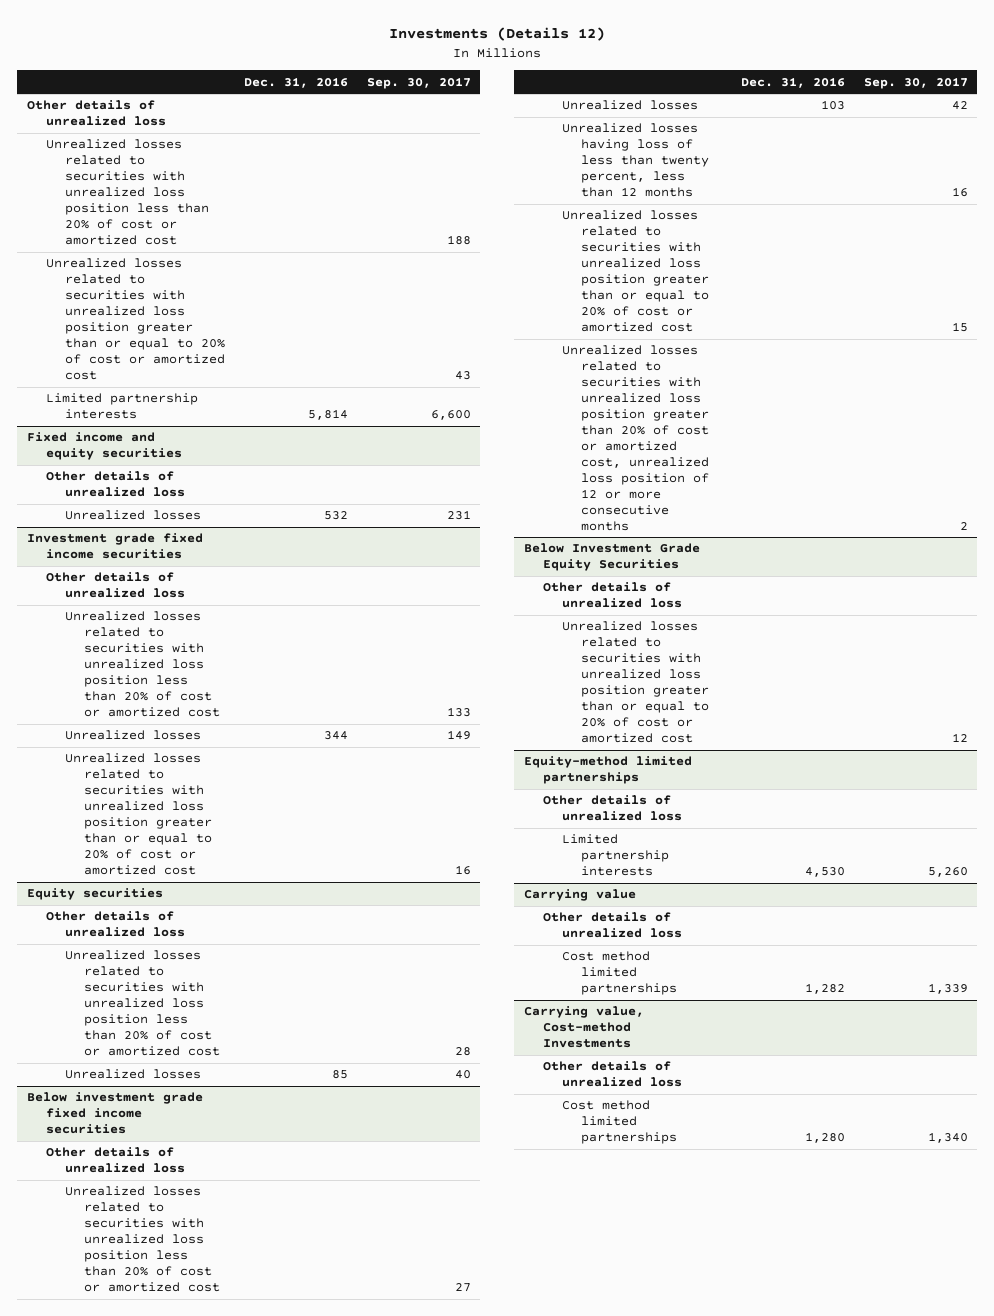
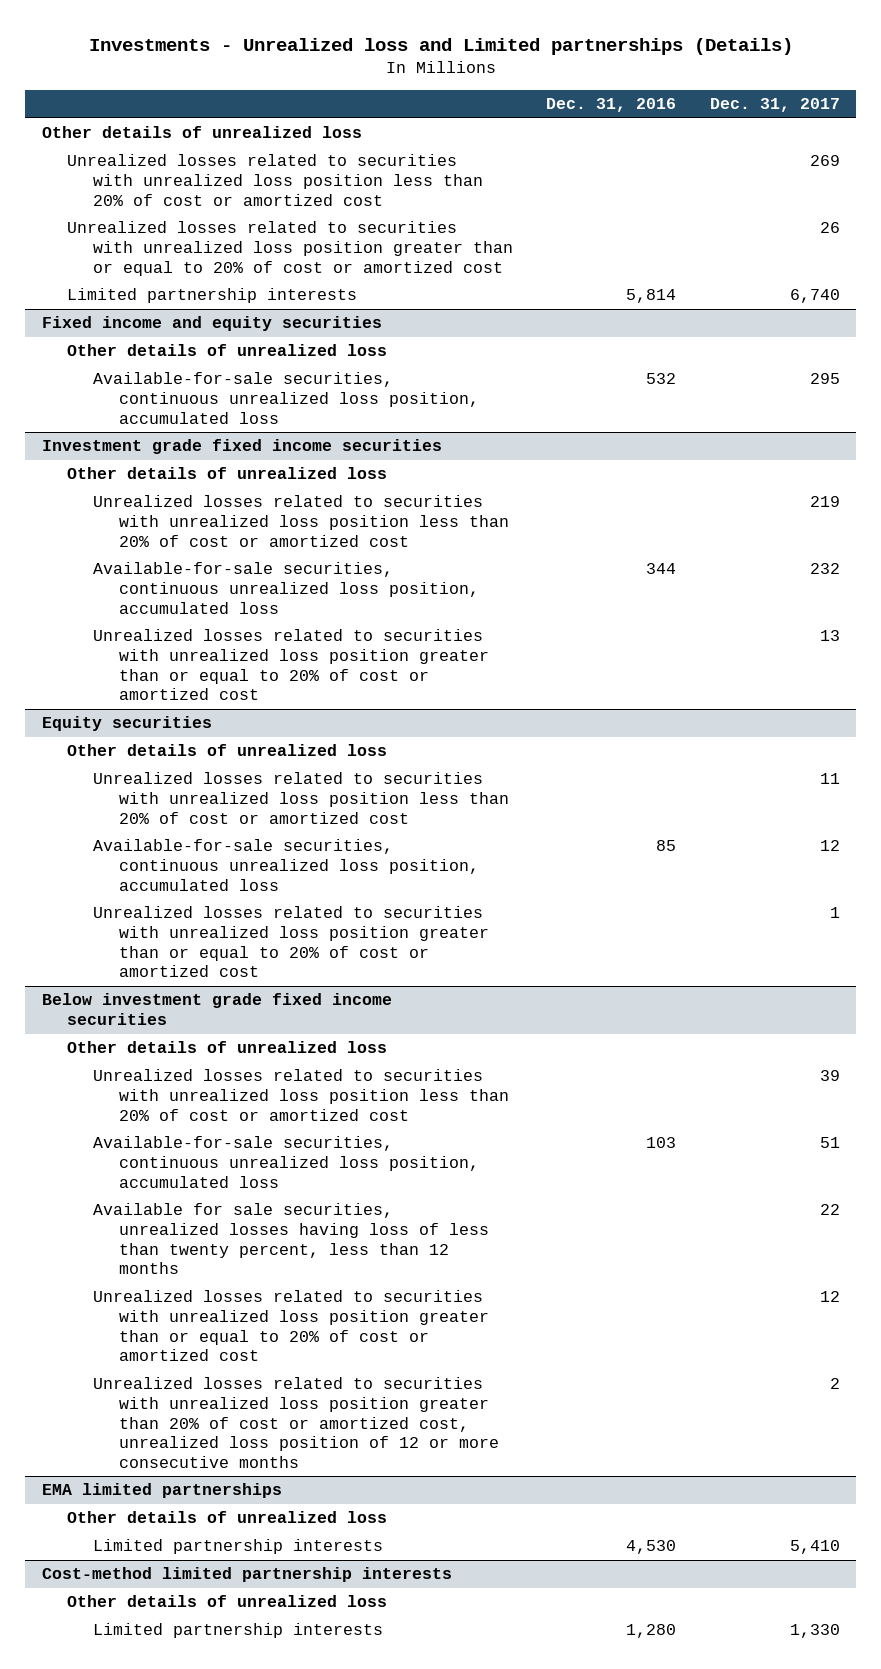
[389,27,606,42] Investments (Details 12) -> [88,37,793,55] Investments - Unrealized loss and Limited partnerships (Details)
[366,76,471,89] Sep. 30, 2017 -> none
none -> [709,98,840,113] Dec. 31, 2017
[64,510,201,521] Unrealized losses -> [93,372,480,424] Available-for-sale securities, continuous unrealized loss position, accumulated loss
[64,730,201,741] Unrealized losses -> [93,562,480,614] Available-for-sale securities, continuous unrealized loss position, accumulated loss
[64,1069,201,1080] Unrealized losses -> [93,839,480,891] Available-for-sale securities, continuous unrealized loss position, accumulated loss
none -> [93,906,490,978] Unrealized losses related to securities with unrealized loss position greater than or equal to 20% of cost or amortized cost
[561,100,698,111] Unrealized losses -> [93,1136,480,1188] Available-for-sale securities, continuous unrealized loss position, accumulated loss
[561,123,709,198] Unrealized losses having loss of less than twenty percent, less than 12 months -> [93,1203,490,1275] Available for sale securities, unrealized losses having loss of less than twenty percent, less than 12 months
[523,543,700,572] Below Investment Grade Equity Securities -> none
[542,582,682,609] Other details of unrealized loss -> none
[561,621,709,744] Unrealized losses related to securities with unrealized loss position greater than or equal to 20% of cost or amortized cost -> none
[523,756,692,785] Equity-method limited partnerships -> [41,1483,282,1499] EMA limited partnerships
[523,889,636,902] Carrying value -> none
[542,912,682,939] Other details of unrealized loss -> none
[561,951,677,996] Cost method limited partnerships -> none
[523,1006,644,1049] Carrying value, Cost-method Investments -> none
[542,1061,682,1088] Other details of unrealized loss -> none
[561,1100,677,1145] Cost method limited partnerships -> none
none -> [41,1567,452,1583] Cost-method limited partnership interests
none -> [67,1595,388,1608] Other details of unrealized loss
none -> [93,1623,384,1639] Limited partnership interests

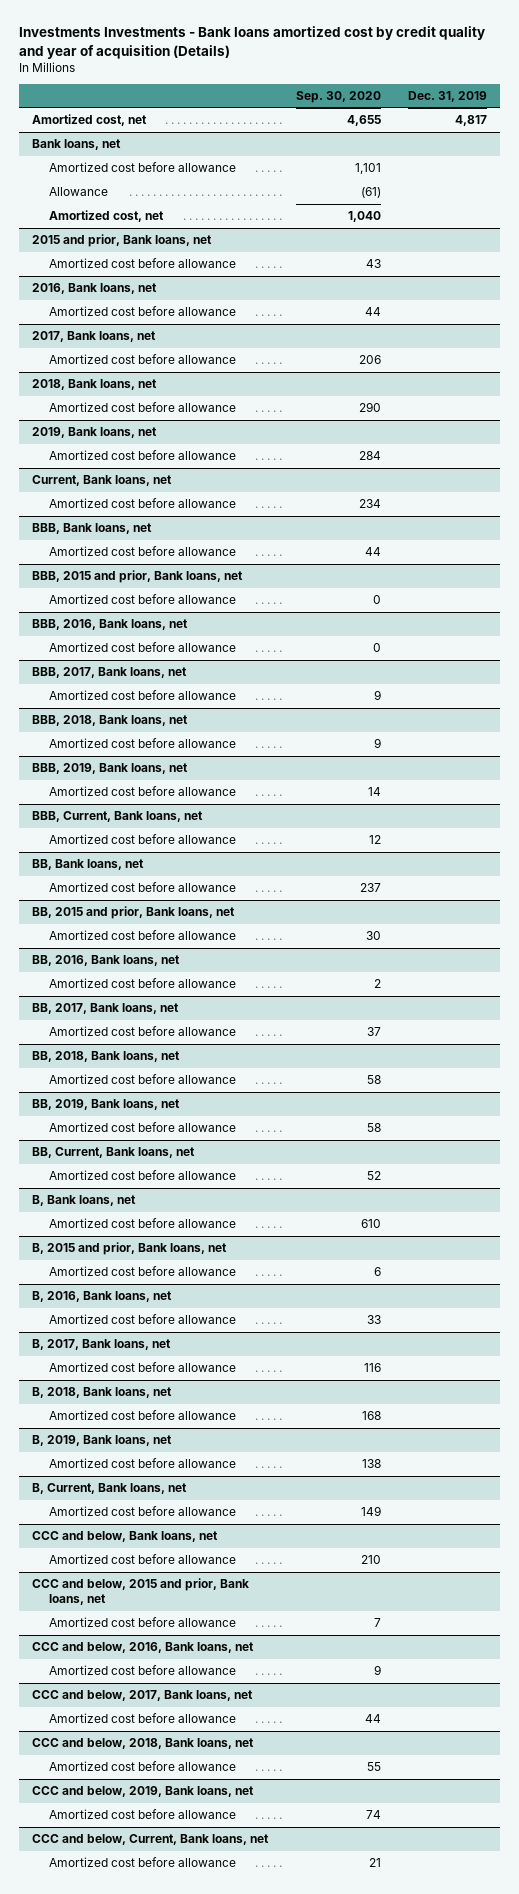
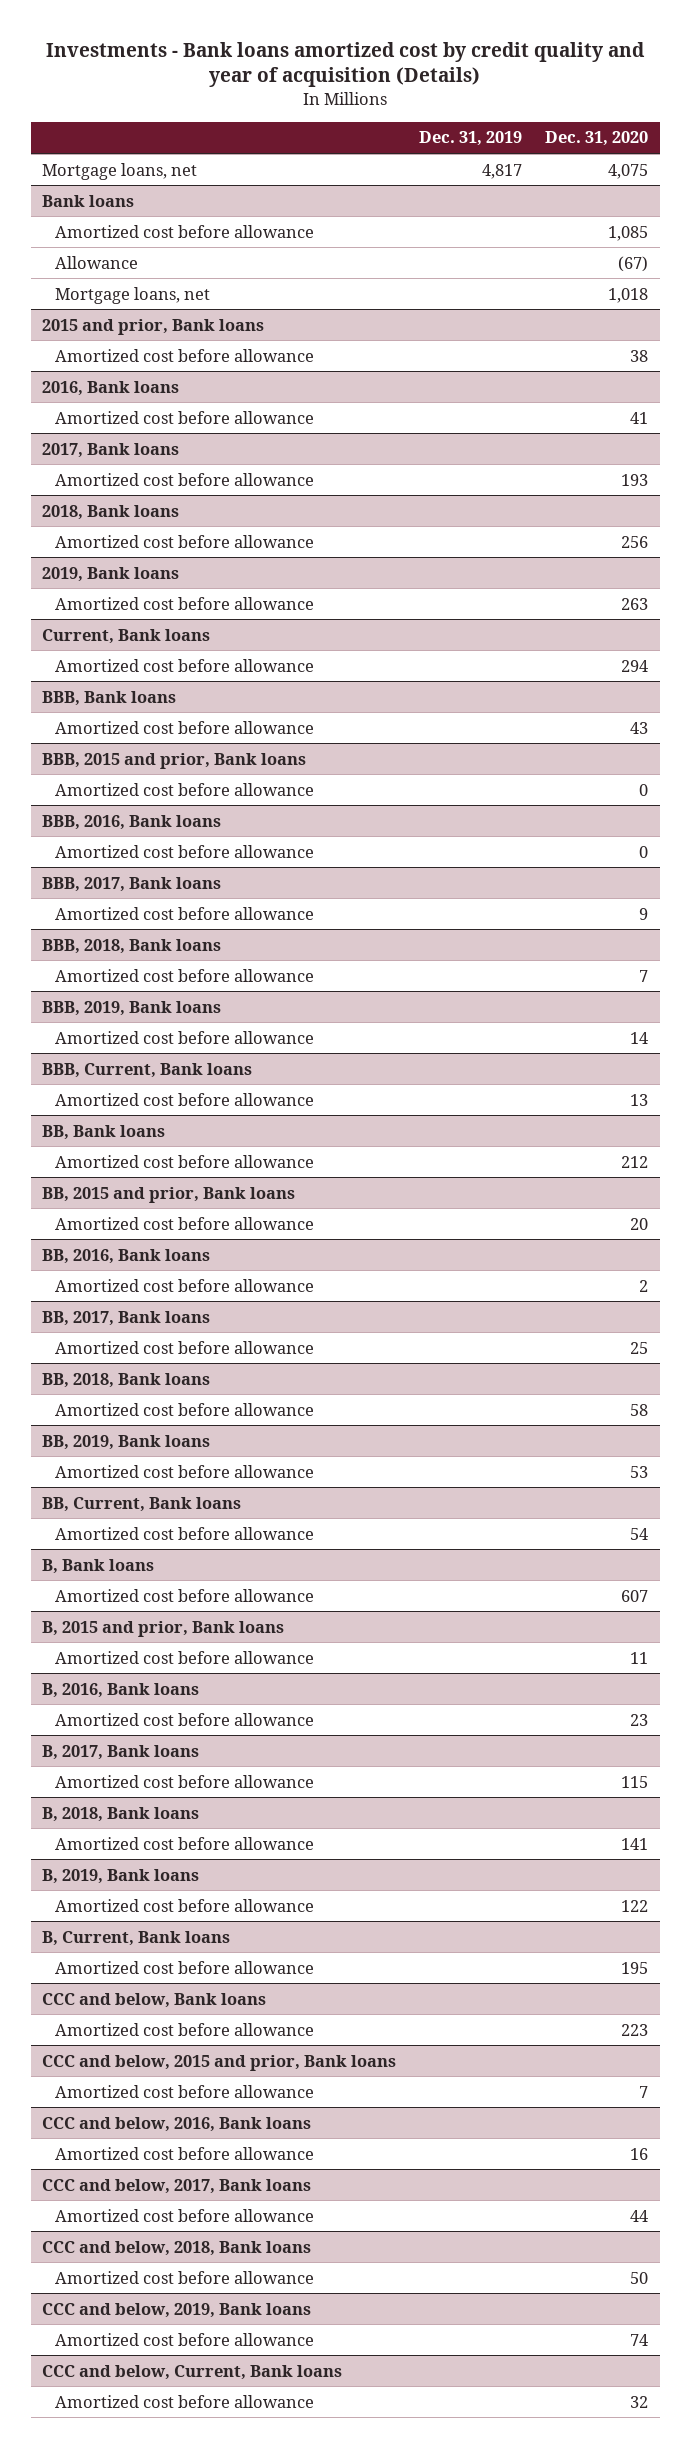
[18,26,485,59] Investments Investments - Bank loans amortized cost by credit quality and year of acquisition (Details) -> [46,41,646,88] Investments - Bank loans amortized cost by credit quality and year of acquisition (Details)
[295,90,381,103] Sep. 30, 2020 -> none
none -> [545,131,649,147] Dec. 31, 2020
[32,114,148,127] Amortized cost, net -> [42,162,198,180] Mortgage loans, net
[32,139,122,151] Bank loans, net -> [42,194,135,207] Bank loans
[48,210,164,223] Amortized cost, net -> [54,286,210,304] Mortgage loans, net
[32,234,213,248] 2015 and prior, Bank loans, net -> [42,318,265,335] 2015 and prior, Bank loans
[32,283,158,295] 2016, Bank loans, net -> [42,380,180,396] 2016, Bank loans
[32,331,157,343] 2017, Bank loans, net -> [42,442,180,458] 2017, Bank loans
[32,379,158,391] 2018, Bank loans, net -> [42,504,180,520] 2018, Bank loans
[32,427,158,439] 2019, Bank loans, net -> [42,566,180,582] 2019, Bank loans
[32,475,173,487] Current, Bank loans, net -> [42,628,211,644] Current, Bank loans
[32,523,153,535] BBB, Bank loans, net -> [42,690,177,706] BBB, Bank loans
[32,570,244,584] BBB, 2015 and prior, Bank loans, net -> [42,752,307,769] BBB, 2015 and prior, Bank loans
[32,619,189,631] BBB, 2016, Bank loans, net -> [42,814,222,830] BBB, 2016, Bank loans
[32,667,188,679] BBB, 2017, Bank loans, net -> [42,876,222,892] BBB, 2017, Bank loans
[32,715,189,727] BBB, 2018, Bank loans, net -> [42,938,222,954] BBB, 2018, Bank loans
[32,763,189,775] BBB, 2019, Bank loans, net -> [42,1000,222,1016] BBB, 2019, Bank loans
[32,811,204,823] BBB, Current, Bank loans, net -> [42,1062,253,1078] BBB, Current, Bank loans
[32,859,145,871] BB, Bank loans, net -> [42,1124,166,1140] BB, Bank loans
[32,906,236,920] BB, 2015 and prior, Bank loans, net -> [42,1186,296,1203] BB, 2015 and prior, Bank loans
[32,955,181,967] BB, 2016, Bank loans, net -> [42,1248,211,1264] BB, 2016, Bank loans
[32,1003,180,1015] BB, 2017, Bank loans, net -> [42,1310,211,1326] BB, 2017, Bank loans
[32,1051,181,1063] BB, 2018, Bank loans, net -> [42,1372,211,1388] BB, 2018, Bank loans
[32,1099,181,1111] BB, 2019, Bank loans, net -> [42,1434,211,1450] BB, 2019, Bank loans
[32,1147,196,1159] BB, Current, Bank loans, net -> [42,1496,242,1512] BB, Current, Bank loans
[32,1195,137,1207] B, Bank loans, net -> [42,1558,155,1574] B, Bank loans
[32,1242,228,1256] B, 2015 and prior, Bank loans, net -> [42,1620,285,1637] B, 2015 and prior, Bank loans
[32,1291,173,1303] B, 2016, Bank loans, net -> [42,1682,200,1698] B, 2016, Bank loans
[32,1339,172,1351] B, 2017, Bank loans, net -> [42,1744,200,1760] B, 2017, Bank loans
[32,1387,173,1399] B, 2018, Bank loans, net -> [42,1806,200,1822] B, 2018, Bank loans
[32,1435,173,1447] B, 2019, Bank loans, net -> [42,1868,200,1884] B, 2019, Bank loans
[32,1483,188,1495] B, Current, Bank loans, net -> [42,1930,231,1946] B, Current, Bank loans
[32,1531,219,1543] CCC and below, Bank loans, net -> [42,1992,267,2008] CCC and below, Bank loans
[32,1578,250,1606] CCC and below, 2015 and prior, Bank loans, net -> [42,2054,397,2071] CCC and below, 2015 and prior, Bank loans
[32,1642,255,1654] CCC and below, 2016, Bank loans, net -> [42,2116,312,2132] CCC and below, 2016, Bank loans
[32,1690,254,1702] CCC and below, 2017, Bank loans, net -> [42,2178,312,2194] CCC and below, 2017, Bank loans
[32,1738,255,1750] CCC and below, 2018, Bank loans, net -> [42,2240,312,2256] CCC and below, 2018, Bank loans
[32,1786,255,1798] CCC and below, 2019, Bank loans, net -> [42,2302,312,2318] CCC and below, 2019, Bank loans
[32,1834,270,1846] CCC and below, Current, Bank loans, net -> [42,2364,343,2380] CCC and below, Current, Bank loans

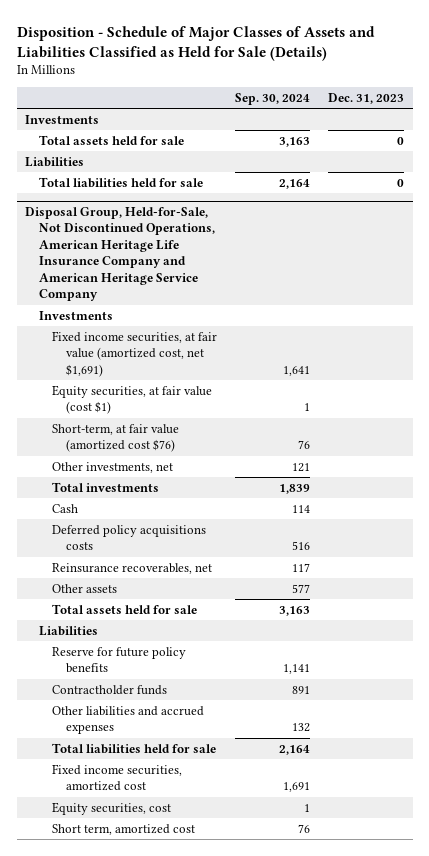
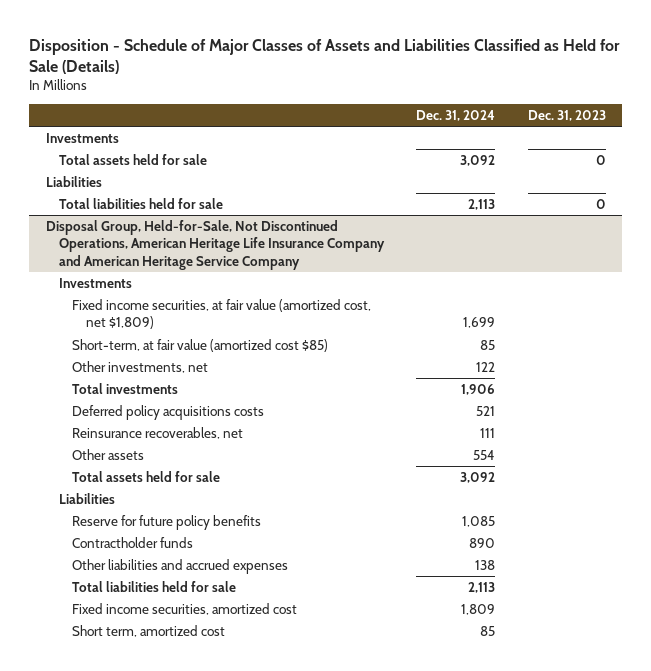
[235,92,311,105] Sep. 30, 2024 -> none
none -> [416,109,496,121] Dec. 31, 2024
[52,384,213,415] Equity securities, at fair value (cost $1) -> none
[52,330,218,377] Fixed income securities, at fair value (amortized cost, net $1,691) -> [72,298,372,330] Fixed income securities, at fair value (amortized cost, net $1,809)
[52,423,180,453] Short-term, at fair value (amortized cost $76) -> [72,338,329,352] Short-term, at fair value (amortized cost $85)
[52,503,79,513] Cash -> none
[52,801,172,815] Equity securities, cost -> none

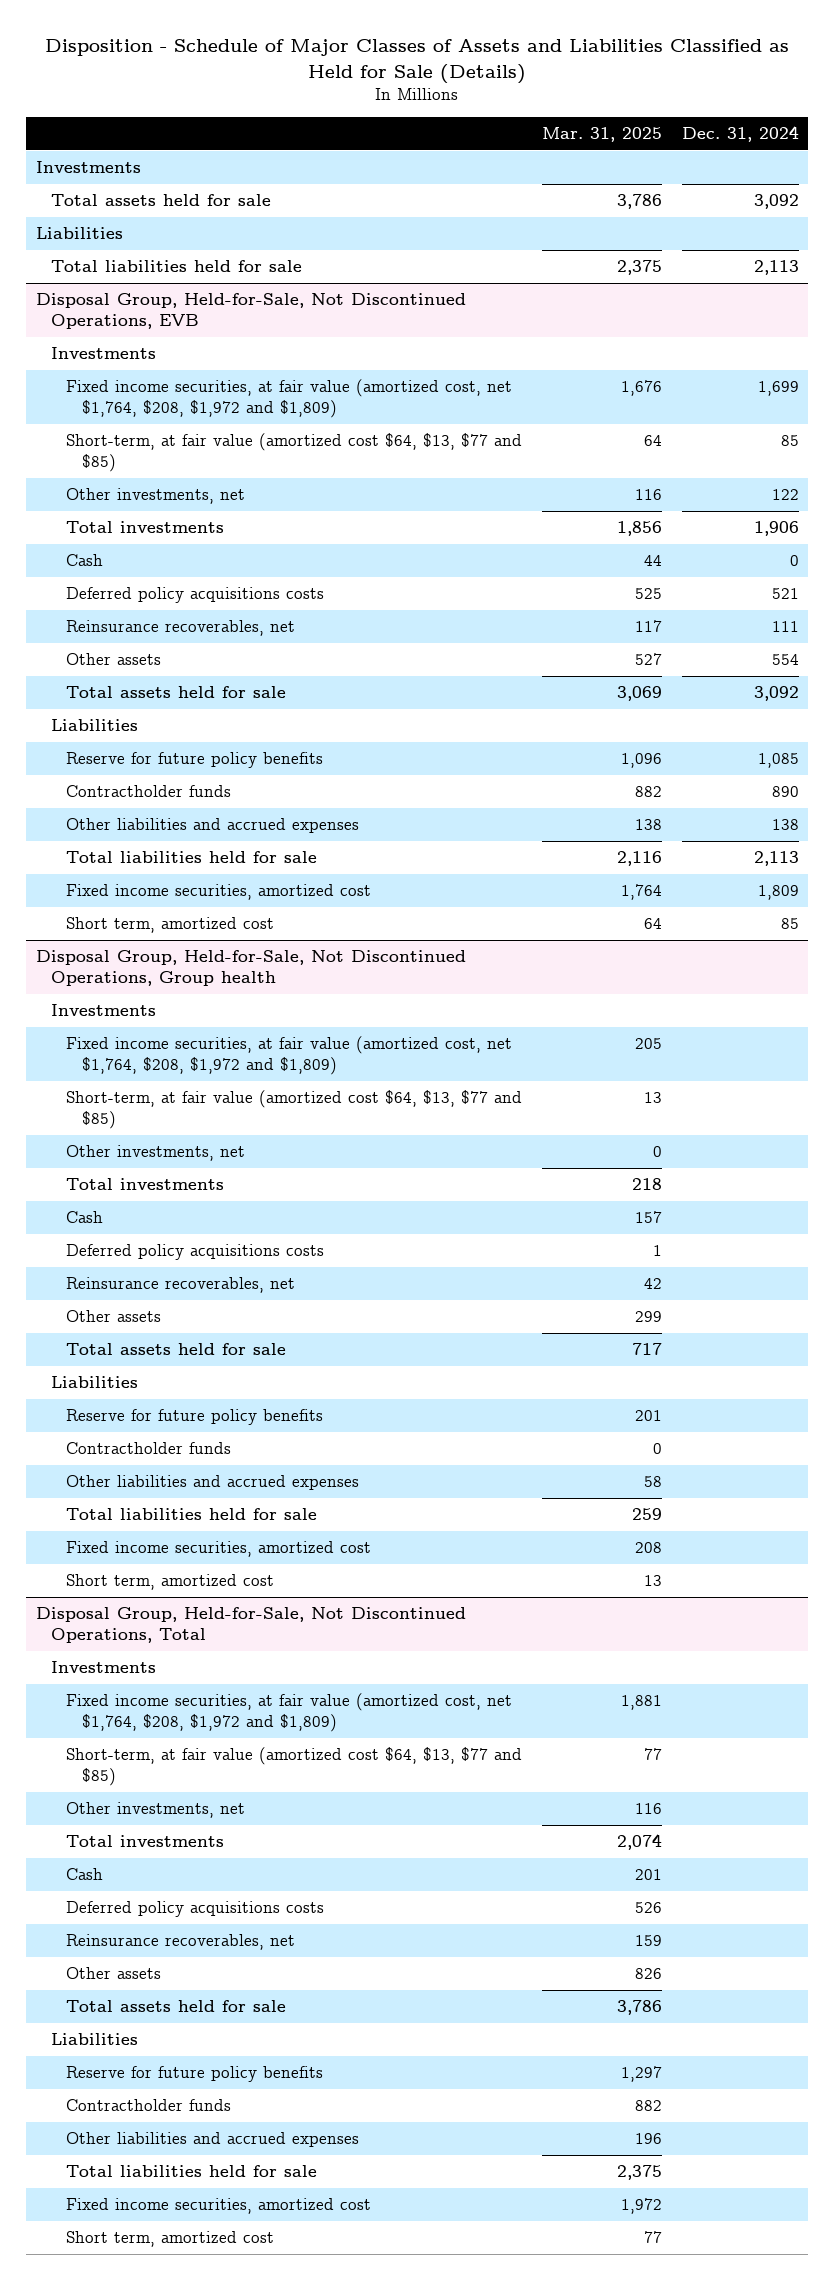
[527,109,606,121] Dec. 31, 2023 -> none
none -> [541,126,662,142] Mar. 31, 2025
[45,219,385,271] Disposal Group, Held-for-Sale, Not Discontinued Operations, American Heritage Life Insurance Company and American Heritage Service Company -> [35,293,466,330] Disposal Group, Held-for-Sale, Not Discontinued Operations, EVB
[72,298,372,330] Fixed income securities, at fair value (amortized cost, net $1,809) -> [66,379,513,419] Fixed income securities, at fair value (amortized cost, net $1,764, $208, $1,972 and $1,809)
[72,338,329,352] Short-term, at fair value (amortized cost $85) -> [66,433,523,473] Short-term, at fair value (amortized cost $64, $13, $77 and $85)
none -> [66,554,104,567] Cash
none -> [35,950,466,987] Disposal Group, Held-for-Sale, Not Discontinued Operations, Group health
none -> [51,1004,157,1017] Investments
none -> [66,1036,513,1076] Fixed income securities, at fair value (amortized cost, net $1,764, $208, $1,972 and $1,809)
none -> [66,1090,523,1130] Short-term, at fair value (amortized cost $64, $13, $77 and $85)
none -> [66,1145,246,1162] Other investments, net
none -> [66,1178,225,1191] Total investments
none -> [66,1211,104,1224] Cash
none -> [66,1244,325,1261] Deferred policy acquisitions costs
none -> [66,1277,296,1294] Reinsurance recoverables, net
none -> [66,1310,162,1323] Other assets
none -> [66,1343,287,1356] Total assets held for sale
none -> [51,1376,139,1389] Liabilities
none -> [66,1409,324,1426] Reserve for future policy benefits
none -> [66,1442,232,1455] Contractholder funds
none -> [66,1475,360,1491] Other liabilities and accrued expenses
none -> [66,1508,318,1521] Total liabilities held for sale
none -> [66,1541,372,1558] Fixed income securities, amortized cost
none -> [66,1574,275,1591] Short term, amortized cost
none -> [35,1607,466,1644] Disposal Group, Held-for-Sale, Not Discontinued Operations, Total
none -> [51,1661,157,1674] Investments
none -> [66,1693,513,1733] Fixed income securities, at fair value (amortized cost, net $1,764, $208, $1,972 and $1,809)
none -> [66,1747,523,1787] Short-term, at fair value (amortized cost $64, $13, $77 and $85)
none -> [66,1802,246,1819] Other investments, net
none -> [66,1835,225,1848] Total investments
none -> [66,1868,104,1881] Cash
none -> [66,1901,325,1918] Deferred policy acquisitions costs
none -> [66,1934,296,1951] Reinsurance recoverables, net
none -> [66,1967,162,1980] Other assets
none -> [66,2000,287,2013] Total assets held for sale
none -> [51,2033,139,2046] Liabilities
none -> [66,2066,324,2083] Reserve for future policy benefits
none -> [66,2099,232,2112] Contractholder funds
none -> [66,2132,360,2148] Other liabilities and accrued expenses
none -> [66,2165,318,2178] Total liabilities held for sale
none -> [66,2198,372,2215] Fixed income securities, amortized cost
none -> [66,2231,275,2248] Short term, amortized cost

